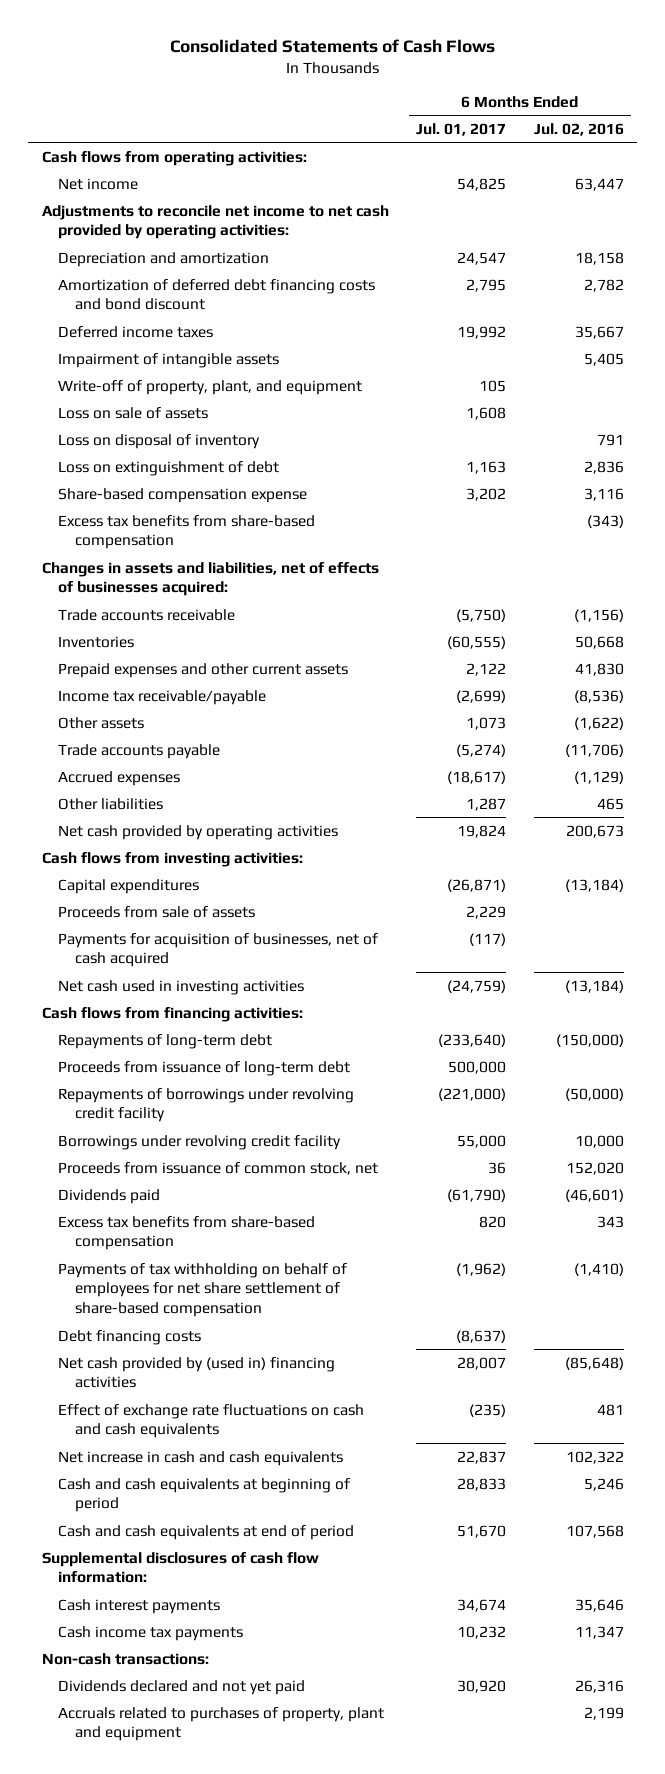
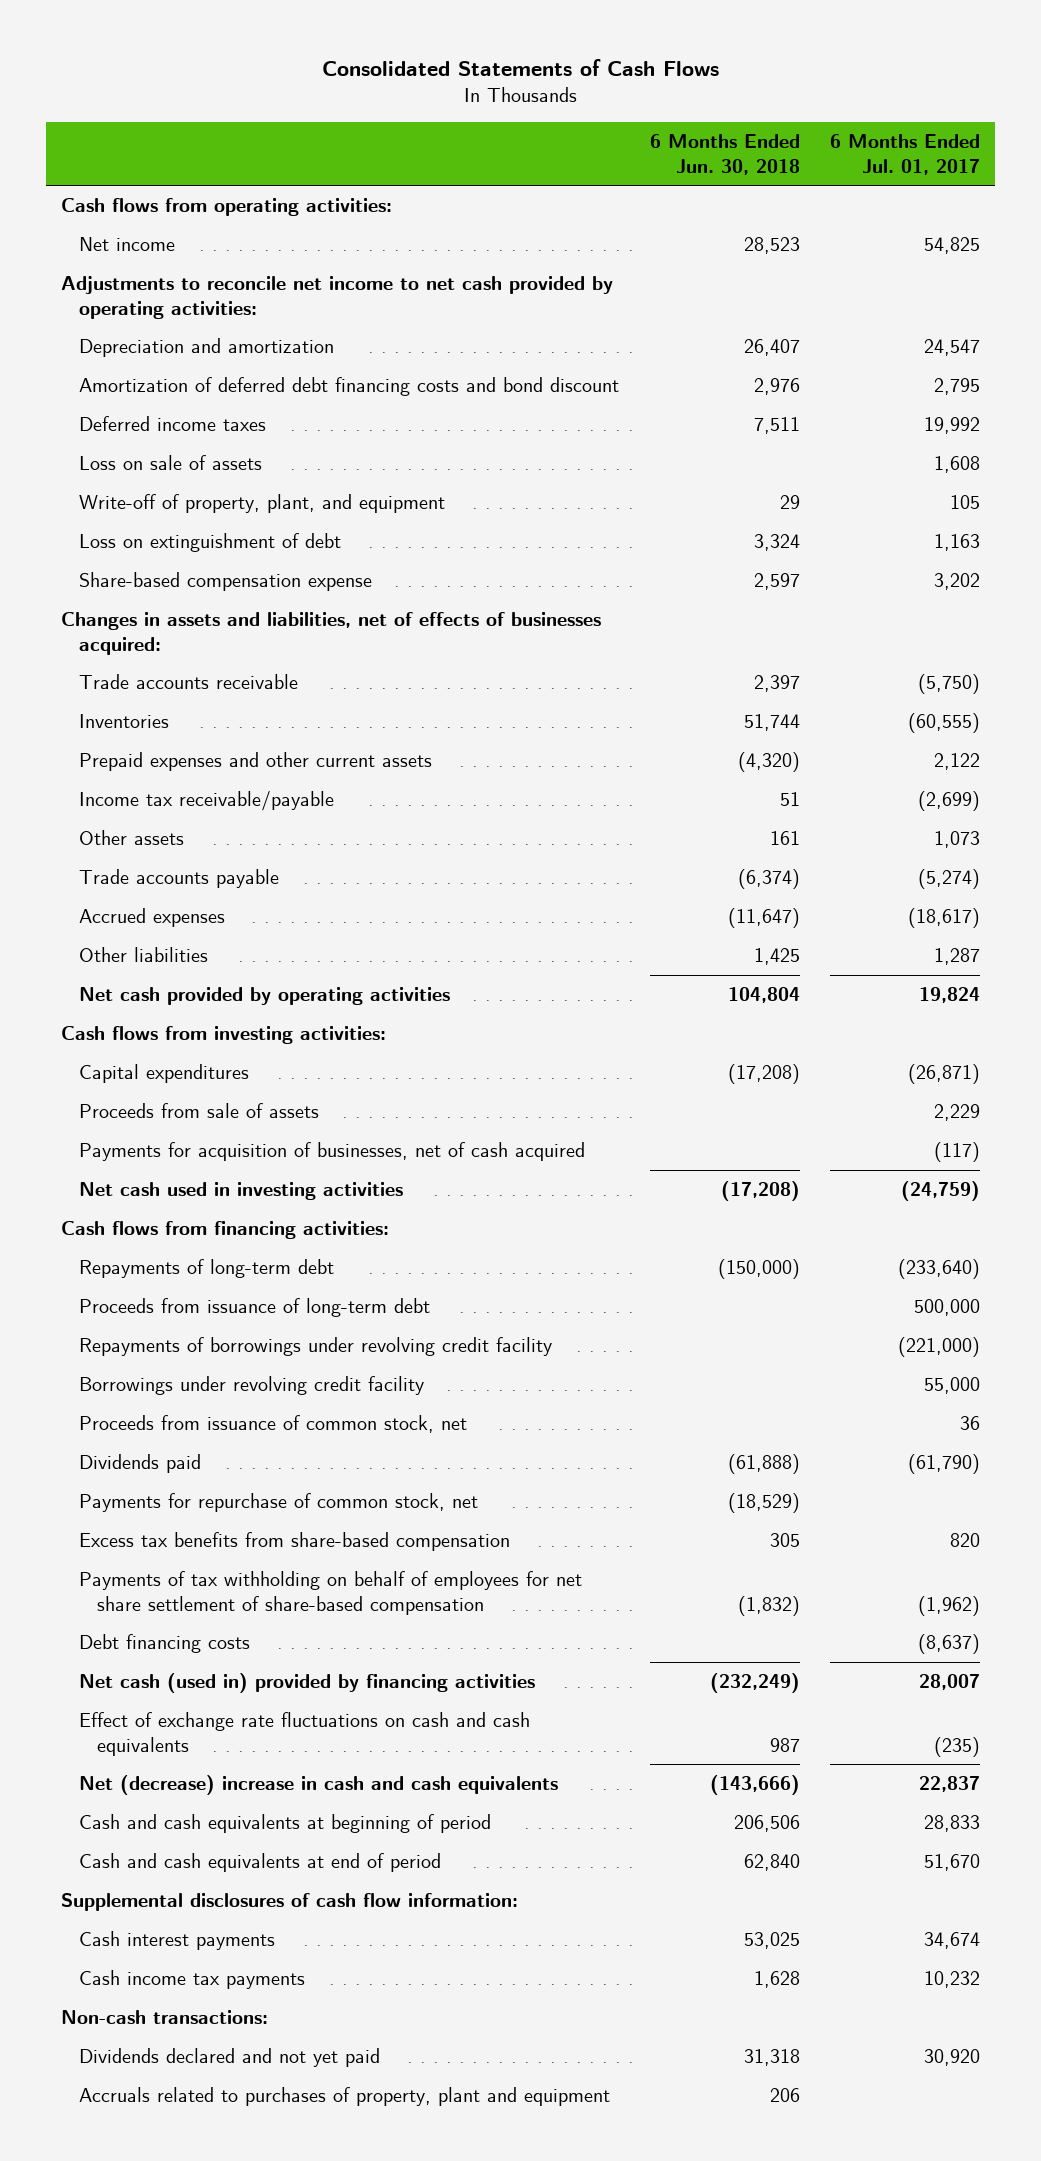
[533,122,624,136] Jul. 02, 2016 -> none
none -> [649,133,800,175] 6 Months Ended Jun. 30, 2018
[58,352,280,368] Impairment of intangible assets -> none
[58,433,261,449] Loss on disposal of inventory -> none
[58,379,363,395] Write-off of property, plant, and equipment -> [79,494,446,514] Write-off of property, plant, and equipment
[58,514,316,550] Excess tax benefits from share-based compensation -> none
none -> [79,1493,479,1513] Payments for repurchase of common stock, net
[58,1356,336,1389] Net cash provided by (used in) financing activities -> [79,1673,536,1694] Net cash (used in) provided by financing activities
[58,1450,344,1466] Net increase in cash and cash equivalents -> [79,1775,559,1796] Net (decrease) increase in cash and cash equivalents

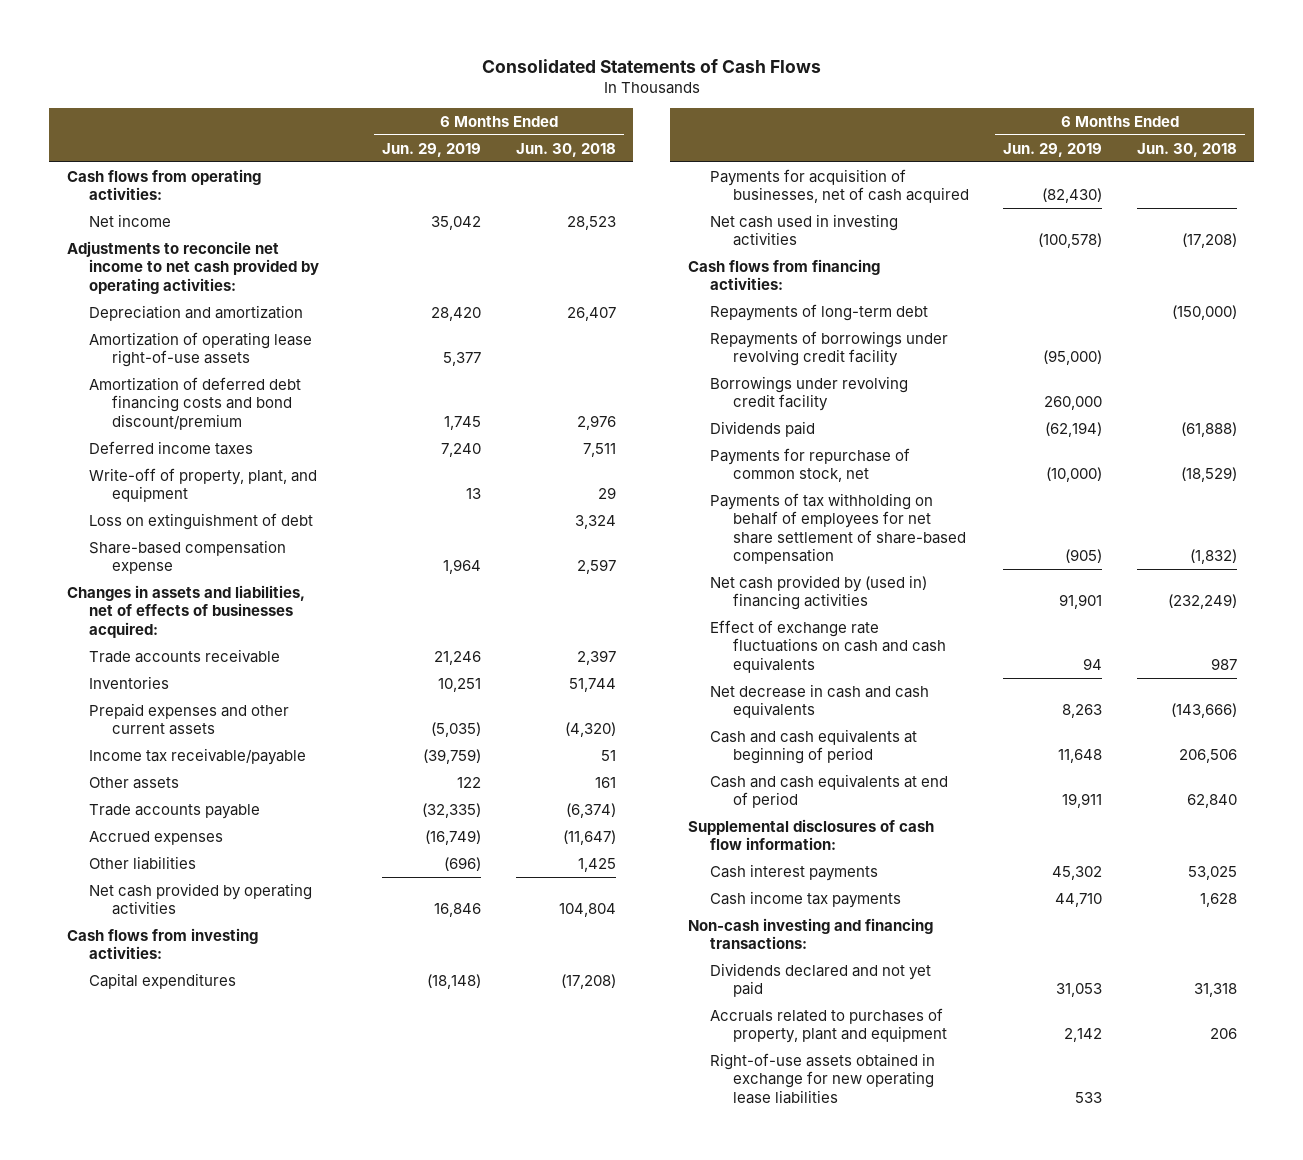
[829,133,980,175] 6 Months Ended Jul. 01, 2017 -> none
none -> [382,142,482,157] Jun. 29, 2019
none -> [89,331,313,368] Amortization of operating lease right-of-use assets
[79,377,620,397] Amortization of deferred debt financing costs and bond discount -> [89,376,302,430] Amortization of deferred debt financing costs and bond discount/premium
[79,455,263,471] Loss on sale of assets -> none
[79,1103,320,1119] Proceeds from sale of assets -> none
[79,1298,431,1318] Proceeds from issuance of long-term debt -> none
[79,1415,468,1434] Proceeds from issuance of common stock, net -> none
[79,1532,511,1552] Excess tax benefits from share-based compensation -> none
[79,1634,251,1654] Debt financing costs -> none
[79,1673,536,1694] Net cash (used in) provided by financing activities -> [710,574,928,611] Net cash provided by (used in) financing activities
[79,1775,559,1796] Net (decrease) increase in cash and cash equivalents -> [710,683,930,719] Net decrease in cash and cash equivalents
[61,2010,269,2025] Non-cash transactions: -> [687,917,933,950] Non-cash investing and financing transactions:
none -> [710,1052,936,1104] Right-of-use assets obtained in exchange for new operating lease liabilities

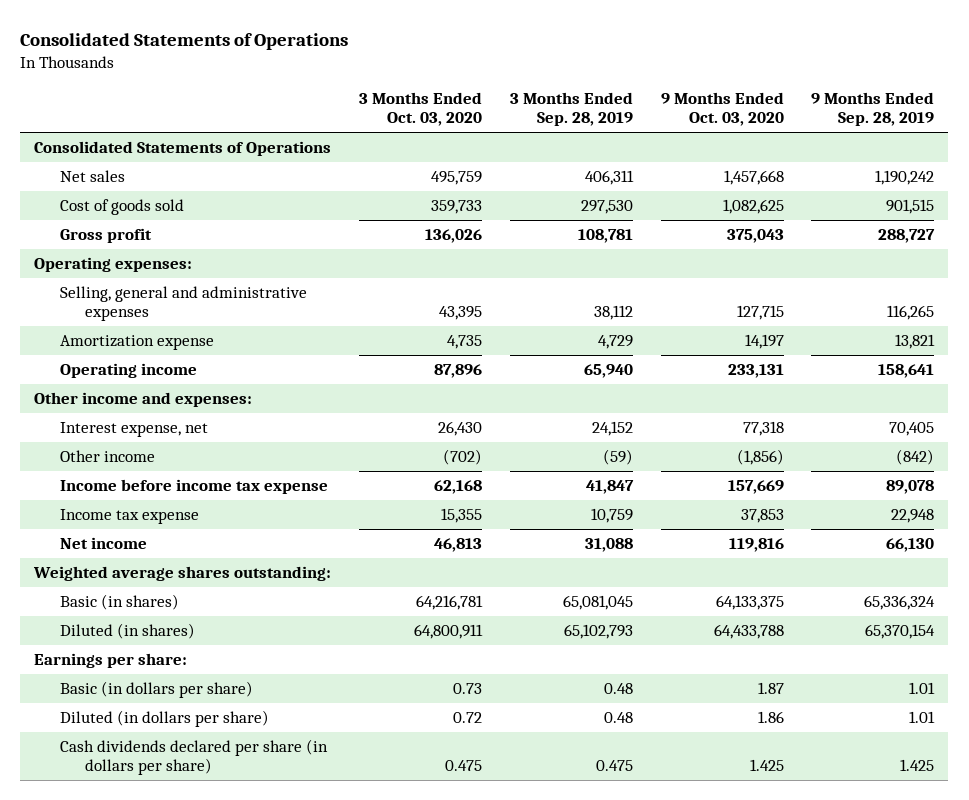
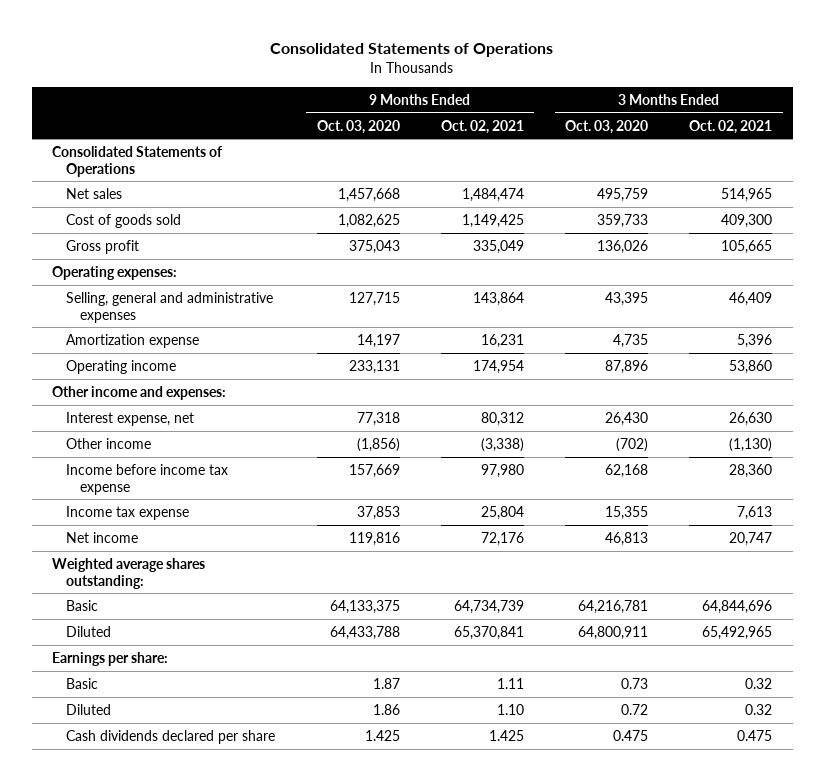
[509,92,633,126] 3 Months Ended Sep. 28, 2019 -> none
[811,92,935,126] 9 Months Ended Sep. 28, 2019 -> none
none -> [440,119,524,134] Oct. 02, 2021
none -> [689,119,773,134] Oct. 02, 2021
[59,594,179,611] Basic (in shares) -> [66,599,99,611] Basic
[59,623,195,640] Diluted (in shares) -> [66,625,112,637] Diluted
[59,681,253,699] Basic (in dollars per share) -> [66,677,99,689] Basic
[59,710,269,728] Diluted (in dollars per share) -> [66,703,112,715] Diluted
[59,739,328,776] Cash dividends declared per share (in dollars per share) -> [66,729,276,744] Cash dividends declared per share

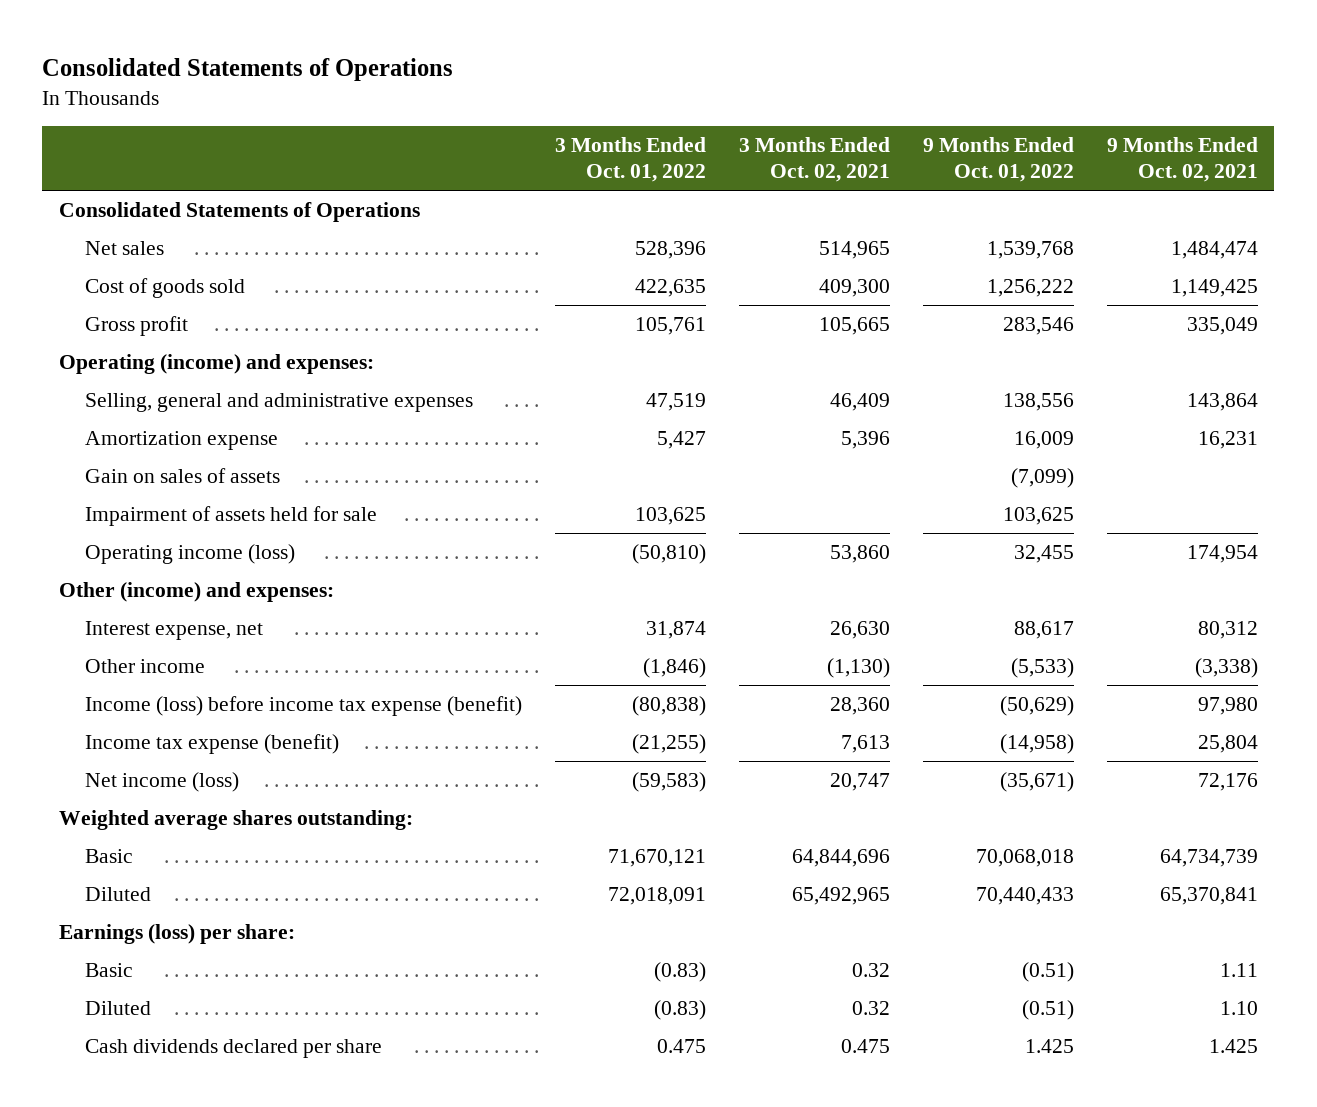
[316,119,400,134] Oct. 03, 2020 -> none
[565,119,649,134] Oct. 03, 2020 -> none
none -> [555,137,707,182] 3 Months Ended Oct. 01, 2022
none -> [922,137,1074,182] 9 Months Ended Oct. 01, 2022
[52,265,178,280] Operating expenses: -> [58,354,374,375] Operating (income) and expenses:
none -> [85,468,281,484] Gain on sales of assets
none -> [85,506,378,527] Impairment of assets held for sale
[66,359,177,374] Operating income -> [85,544,296,565] Operating income (loss)
[52,385,227,400] Other income and expenses: -> [58,582,334,603] Other (income) and expenses:
[66,463,229,495] Income before income tax expense -> [85,696,523,717] Income (loss) before income tax expense (benefit)
[66,505,190,520] Income tax expense -> [85,734,340,755] Income tax expense (benefit)
[66,531,139,543] Net income -> [85,772,240,793] Net income (loss)
[52,651,169,666] Earnings per share: -> [58,924,295,945] Earnings (loss) per share:

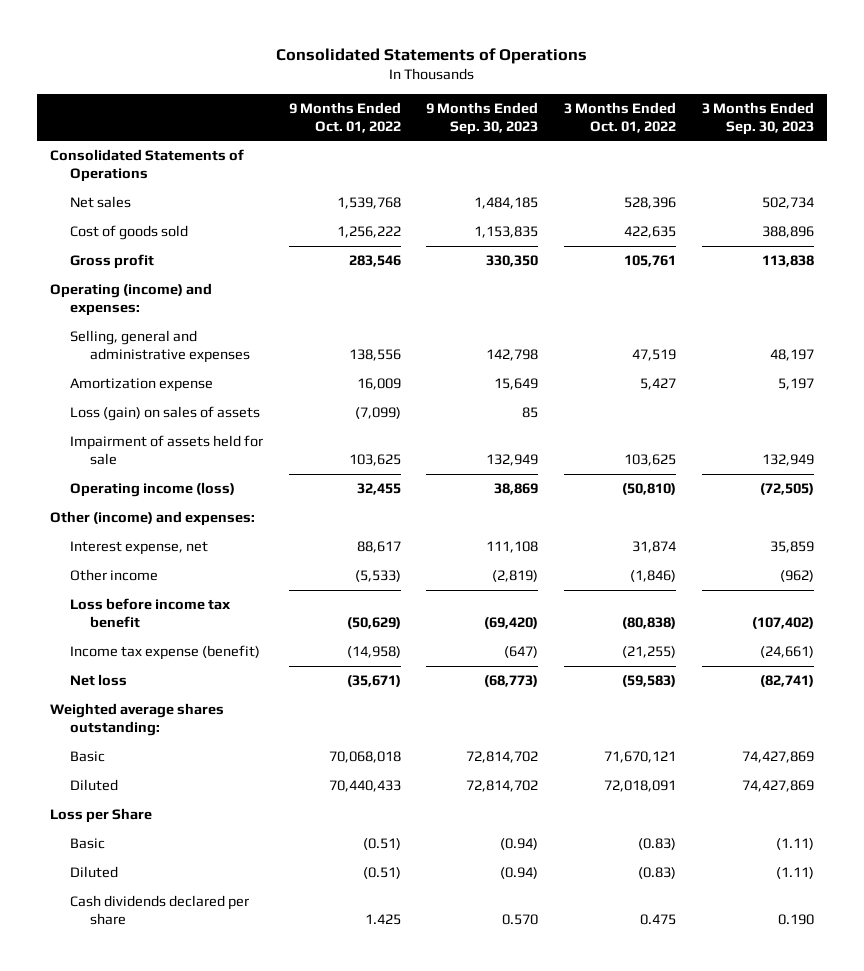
[739,137,891,182] 3 Months Ended Oct. 02, 2021 -> none
[1106,137,1258,182] 9 Months Ended Oct. 02, 2021 -> none
none -> [426,101,539,135] 9 Months Ended Sep. 30, 2023
none -> [701,101,814,135] 3 Months Ended Sep. 30, 2023
[85,468,281,484] Gain on sales of assets -> [69,406,260,422] Loss (gain) on sales of assets
[85,696,523,717] Income (loss) before income tax expense (benefit) -> [69,598,231,628] Loss before income tax benefit
[85,772,240,793] Net income (loss) -> [69,674,127,687] Net loss
[58,924,295,945] Earnings (loss) per share: -> [50,808,153,824] Loss per Share

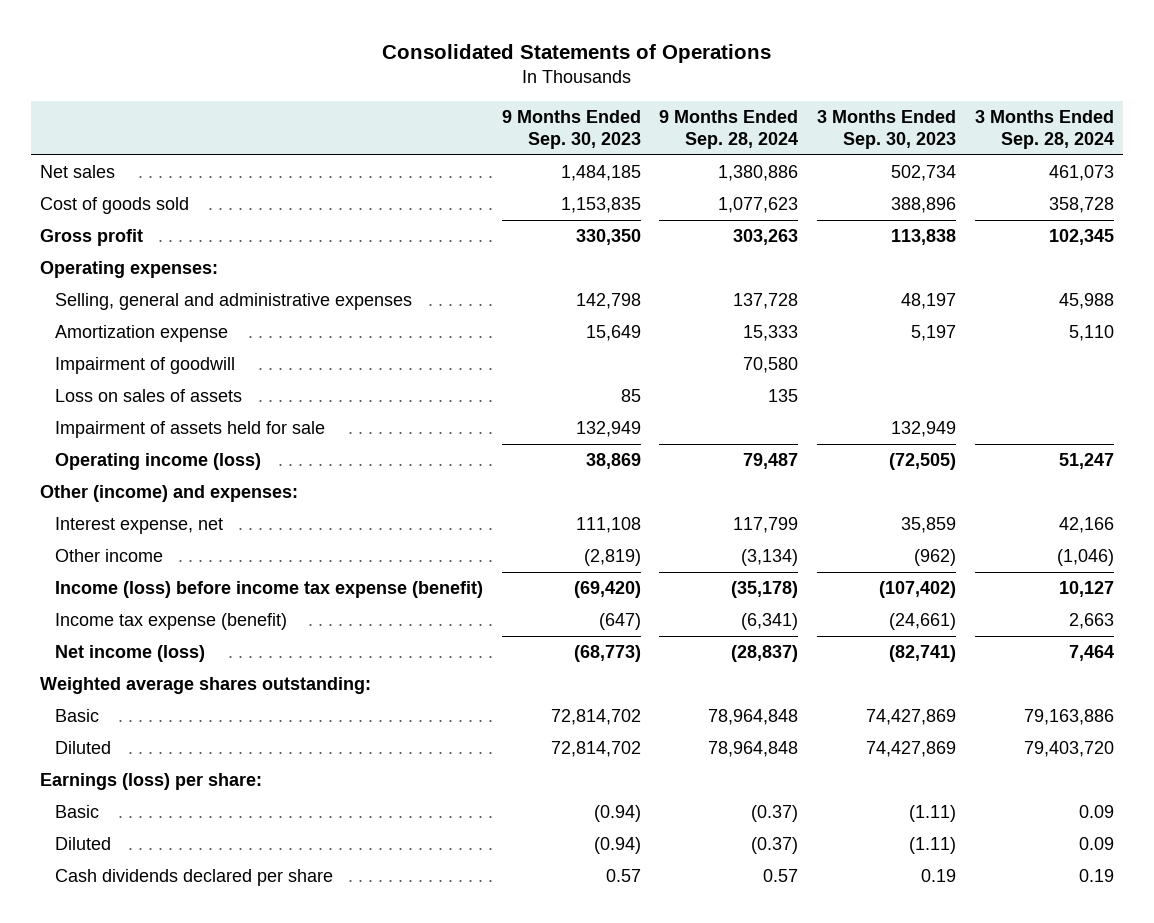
[288,101,401,133] 9 Months Ended Oct. 01, 2022 -> none
[564,101,677,133] 3 Months Ended Oct. 01, 2022 -> none
none -> [659,110,799,150] 9 Months Ended Sep. 28, 2024
none -> [974,110,1114,150] 3 Months Ended Sep. 28, 2024
[50,149,245,182] Consolidated Statements of Operations -> none
[50,283,213,316] Operating (income) and expenses: -> [40,260,219,278] Operating expenses:
none -> [55,356,236,374] Impairment of goodwill
[69,406,260,422] Loss (gain) on sales of assets -> [55,388,243,402] Loss on sales of assets
[69,598,231,628] Loss before income tax benefit -> [55,580,484,598] Income (loss) before income tax expense (benefit)
[69,674,127,687] Net loss -> [55,644,206,662] Net income (loss)
[50,808,153,824] Loss per Share -> [40,772,263,790] Earnings (loss) per share:
[502,913,539,925] 0.570 -> [605,868,641,882] 0.57
[777,913,814,925] 0.190 -> [920,868,956,882] 0.19

